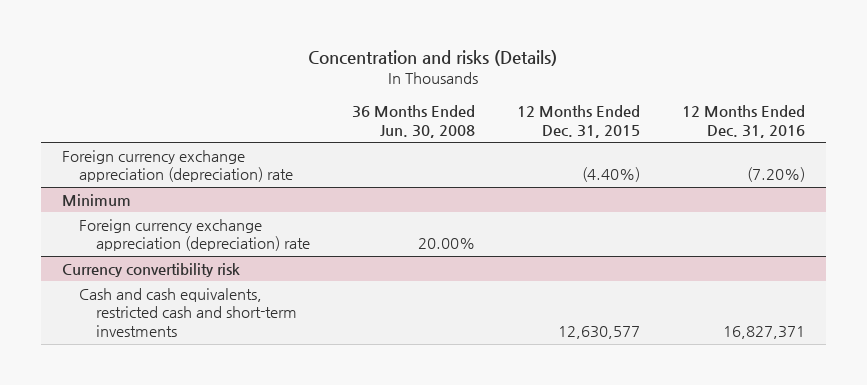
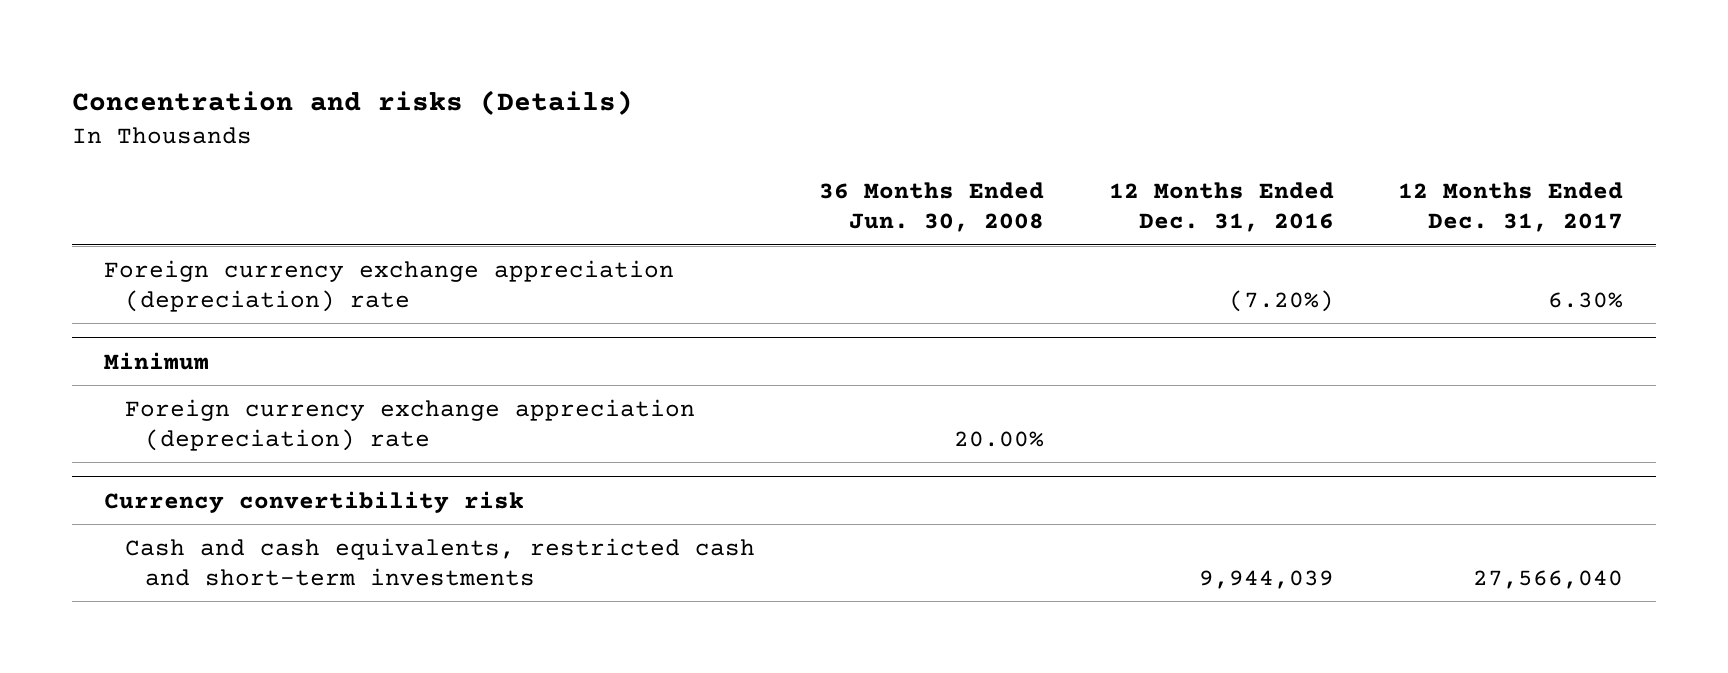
[517,104,641,138] 12 Months Ended Dec. 31, 2015 -> none
none -> [1398,182,1624,233] 12 Months Ended Dec. 31, 2017
[723,326,806,340] 16,827,371 -> [1198,569,1334,589] 9,944,039

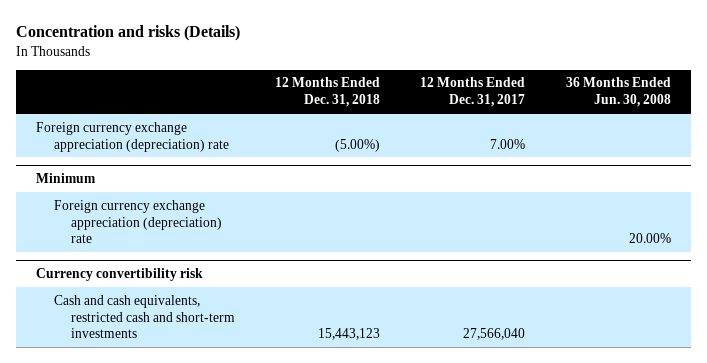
[1108,182,1334,233] 12 Months Ended Dec. 31, 2016 -> none
none -> [275,77,381,108] 12 Months Ended Dec. 31, 2018
[1548,291,1624,308] 6.30% -> [490,138,526,149] 7.00%

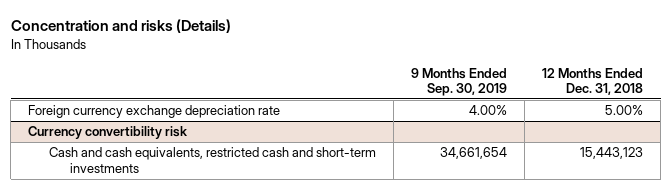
[420,77,526,108] 12 Months Ended Dec. 31, 2017 -> none
[565,77,671,108] 36 Months Ended Jun. 30, 2008 -> none
none -> [410,67,507,96] 9 Months Ended Sep. 30, 2019
[36,173,97,184] Minimum -> none
[53,199,222,244] Foreign currency exchange appreciation (depreciation) rate -> none
[36,121,229,152] Foreign currency exchange appreciation (depreciation) rate -> [28,105,281,119] Foreign currency exchange depreciation rate
[335,138,381,152] (5.00%) -> [605,105,644,116] 5.00%

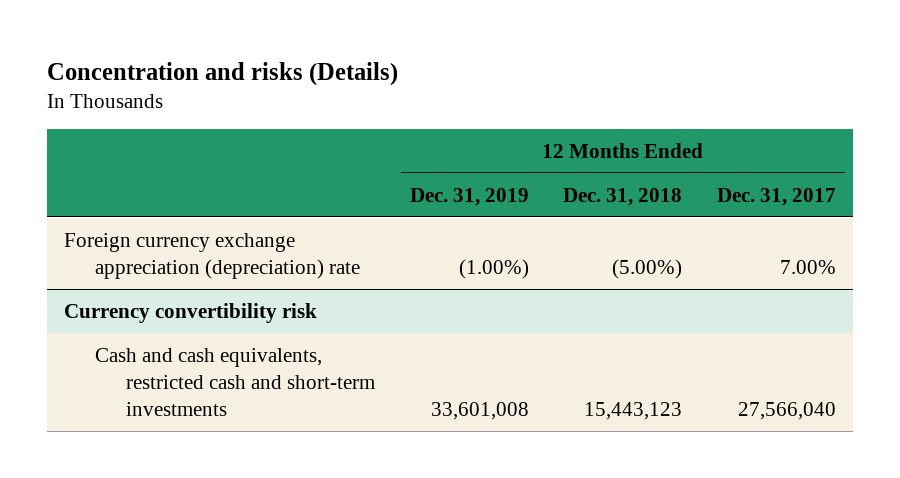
[410,67,507,96] 9 Months Ended Sep. 30, 2019 -> none
none -> [409,187,529,206] Dec. 31, 2019
none -> [716,187,836,206] Dec. 31, 2017
[28,105,281,119] Foreign currency exchange depreciation rate -> [64,232,361,279] Foreign currency exchange appreciation (depreciation) rate
[605,105,644,116] 5.00% -> [612,258,683,279] (5.00%)

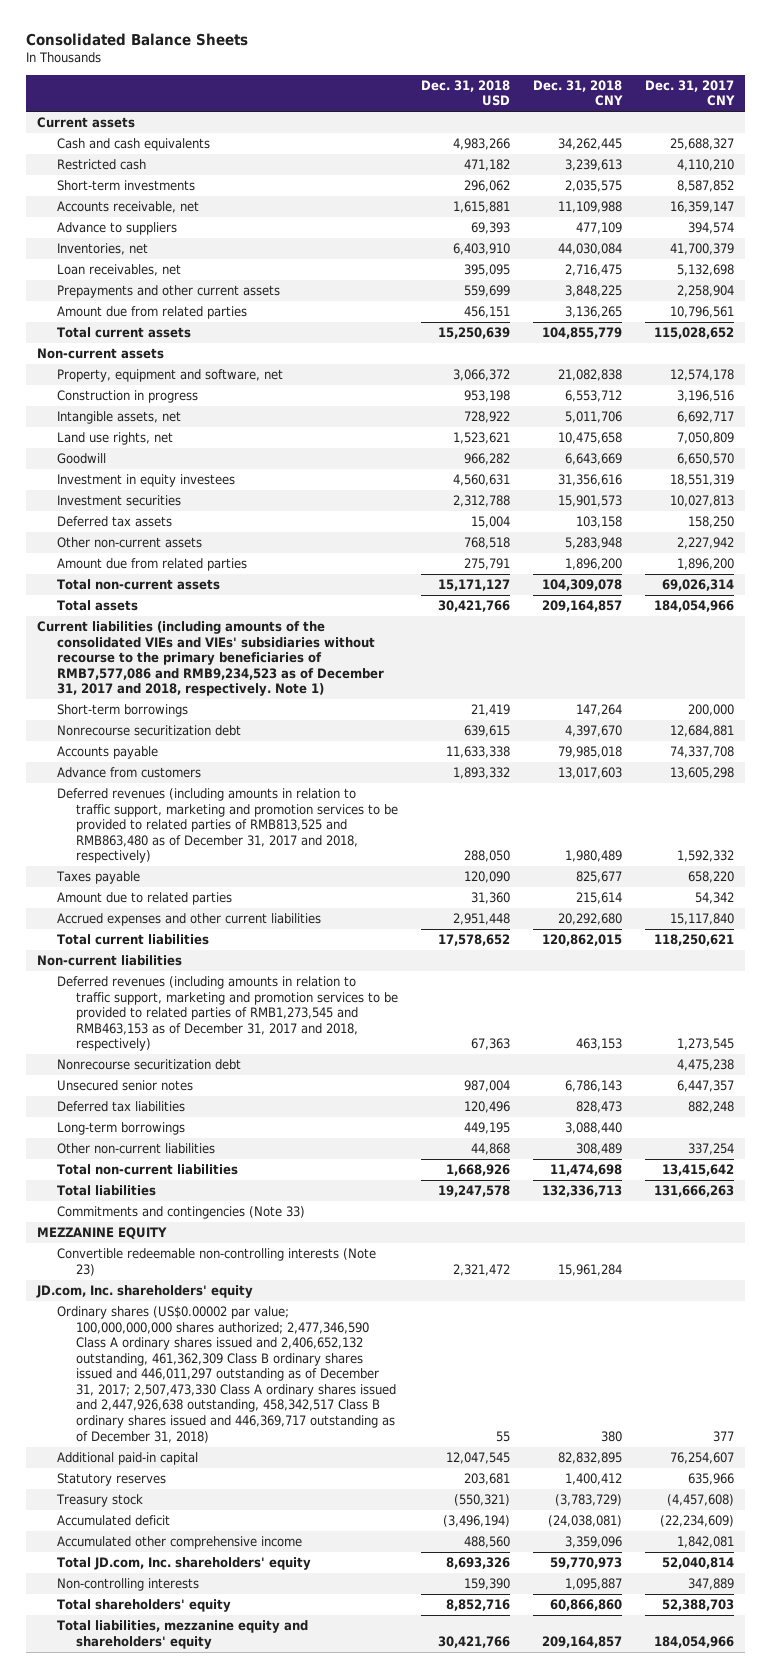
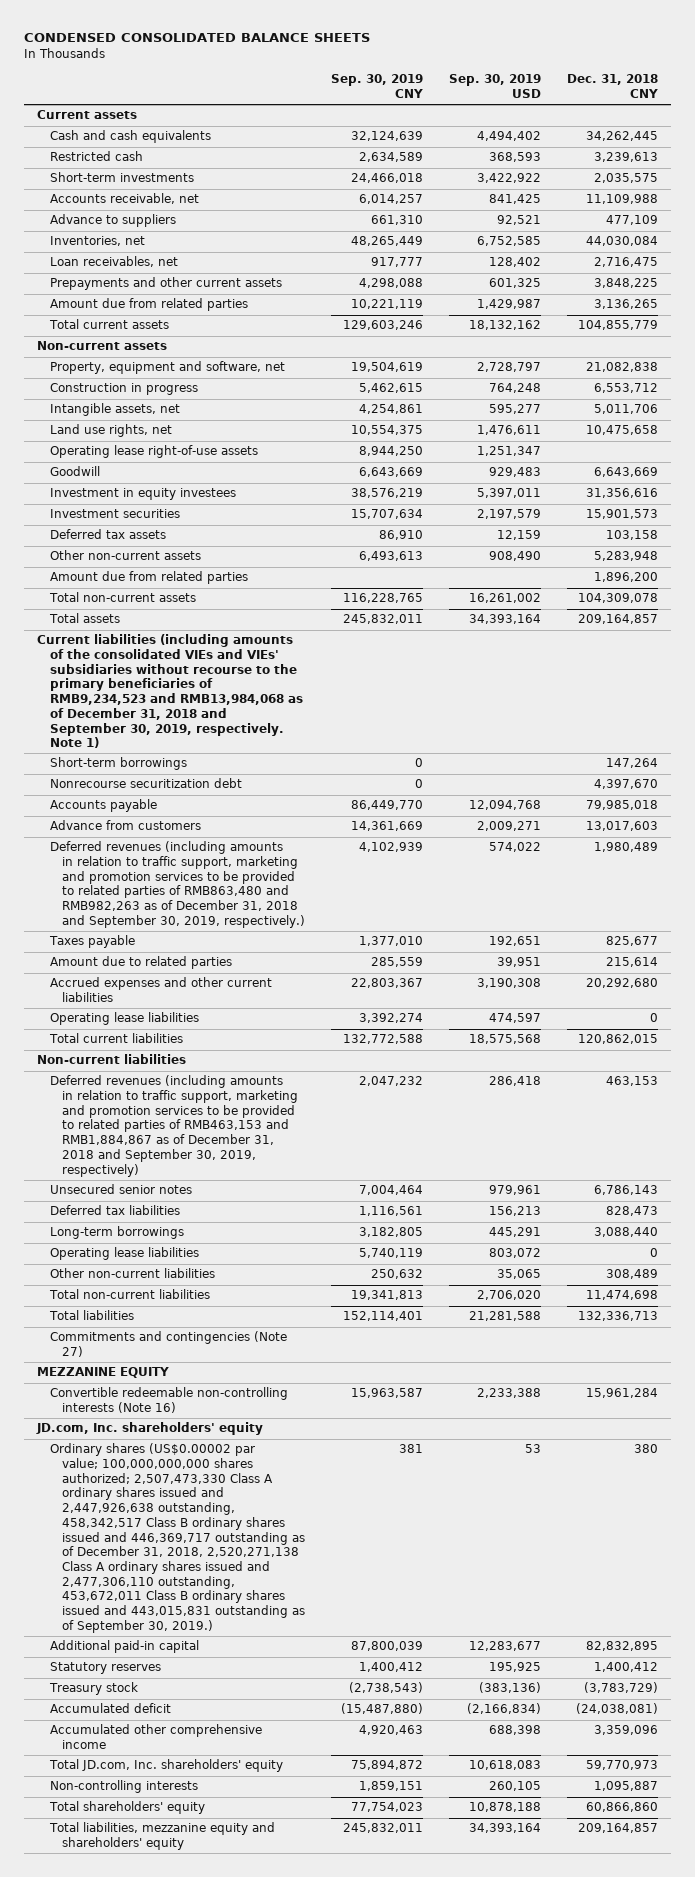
[25,33,248,47] Consolidated Balance Sheets -> [24,33,371,43] CONDENSED CONSOLIDATED BALANCE SHEETS
[421,79,511,107] Dec. 31, 2018 USD -> none
[644,79,735,107] Dec. 31, 2017 CNY -> none
none -> [331,74,424,99] Sep. 30, 2019 CNY
none -> [449,74,542,99] Sep. 30, 2019 USD
none -> [49,445,258,459] Operating lease right-of-use assets
[37,621,384,697] Current liabilities (including amounts of the consolidated VIEs and VIEs' subsidiaries without recourse to the primary beneficiaries of RMB7,577,086 and RMB9,234,523 as of December 31, 2017 and 2018, respectively. Note 1) -> [37,634,303,749] Current liabilities (including amounts of the consolidated VIEs and VIEs' subsidiaries without recourse to the primary beneficiaries of RMB9,234,523 and RMB13,984,068 as of December 31, 2018 and September 30, 2019, respectively. Note 1)
[56,788,399,864] Deferred revenues (including amounts in relation to traffic support, marketing and promotion services to be provided to related parties of RMB813,525 and RMB863,480 as of December 31, 2017 and 2018, respectively) -> [49,841,306,928] Deferred revenues (including amounts in relation to traffic support, marketing and promotion services to be provided to related parties of RMB863,480 and RMB982,263 as of December 31, 2018 and September 30, 2019, respectively.)
none -> [49,1012,199,1026] Operating lease liabilities
[56,1059,241,1071] Nonrecourse securitization debt -> none
[56,976,399,1052] Deferred revenues (including amounts in relation to traffic support, marketing and promotion services to be provided to related parties of RMB1,273,545 and RMB463,153 as of December 31, 2017 and 2018, respectively) -> [49,1075,299,1177] Deferred revenues (including amounts in relation to traffic support, marketing and promotion services to be provided to related parties of RMB463,153 and RMB1,884,867 as of December 31, 2018 and September 30, 2019, respectively)
none -> [49,1247,199,1261] Operating lease liabilities
[56,1206,305,1220] Commitments and contingencies (Note 33) -> [49,1331,287,1358] Commitments and contingencies (Note 27)
[56,1248,376,1276] Convertible redeemable non-controlling interests (Note 23) -> [49,1387,288,1414] Convertible redeemable non-controlling interests (Note 16)
[56,1306,397,1443] Ordinary shares (US$0.00002 par value; 100,000,000,000 shares authorized; 2,477,346,590 Class A ordinary shares issued and 2,406,652,132 outstanding, 461,362,309 Class B ordinary shares issued and 446,011,297 outstanding as of December 31, 2017; 2,507,473,330 Class A ordinary shares issued and 2,447,926,638 outstanding, 458,342,517 Class B ordinary shares issued and 446,369,717 outstanding as of December 31, 2018) -> [49,1443,306,1633] Ordinary shares (US$0.00002 par value; 100,000,000,000 shares authorized; 2,507,473,330 Class A ordinary shares issued and 2,447,926,638 outstanding, 458,342,517 Class B ordinary shares issued and 446,369,717 outstanding as of December 31, 2018, 2,520,271,138 Class A ordinary shares issued and 2,477,306,110 outstanding, 453,672,011 Class B ordinary shares issued and 443,015,831 outstanding as of September 30, 2019.)

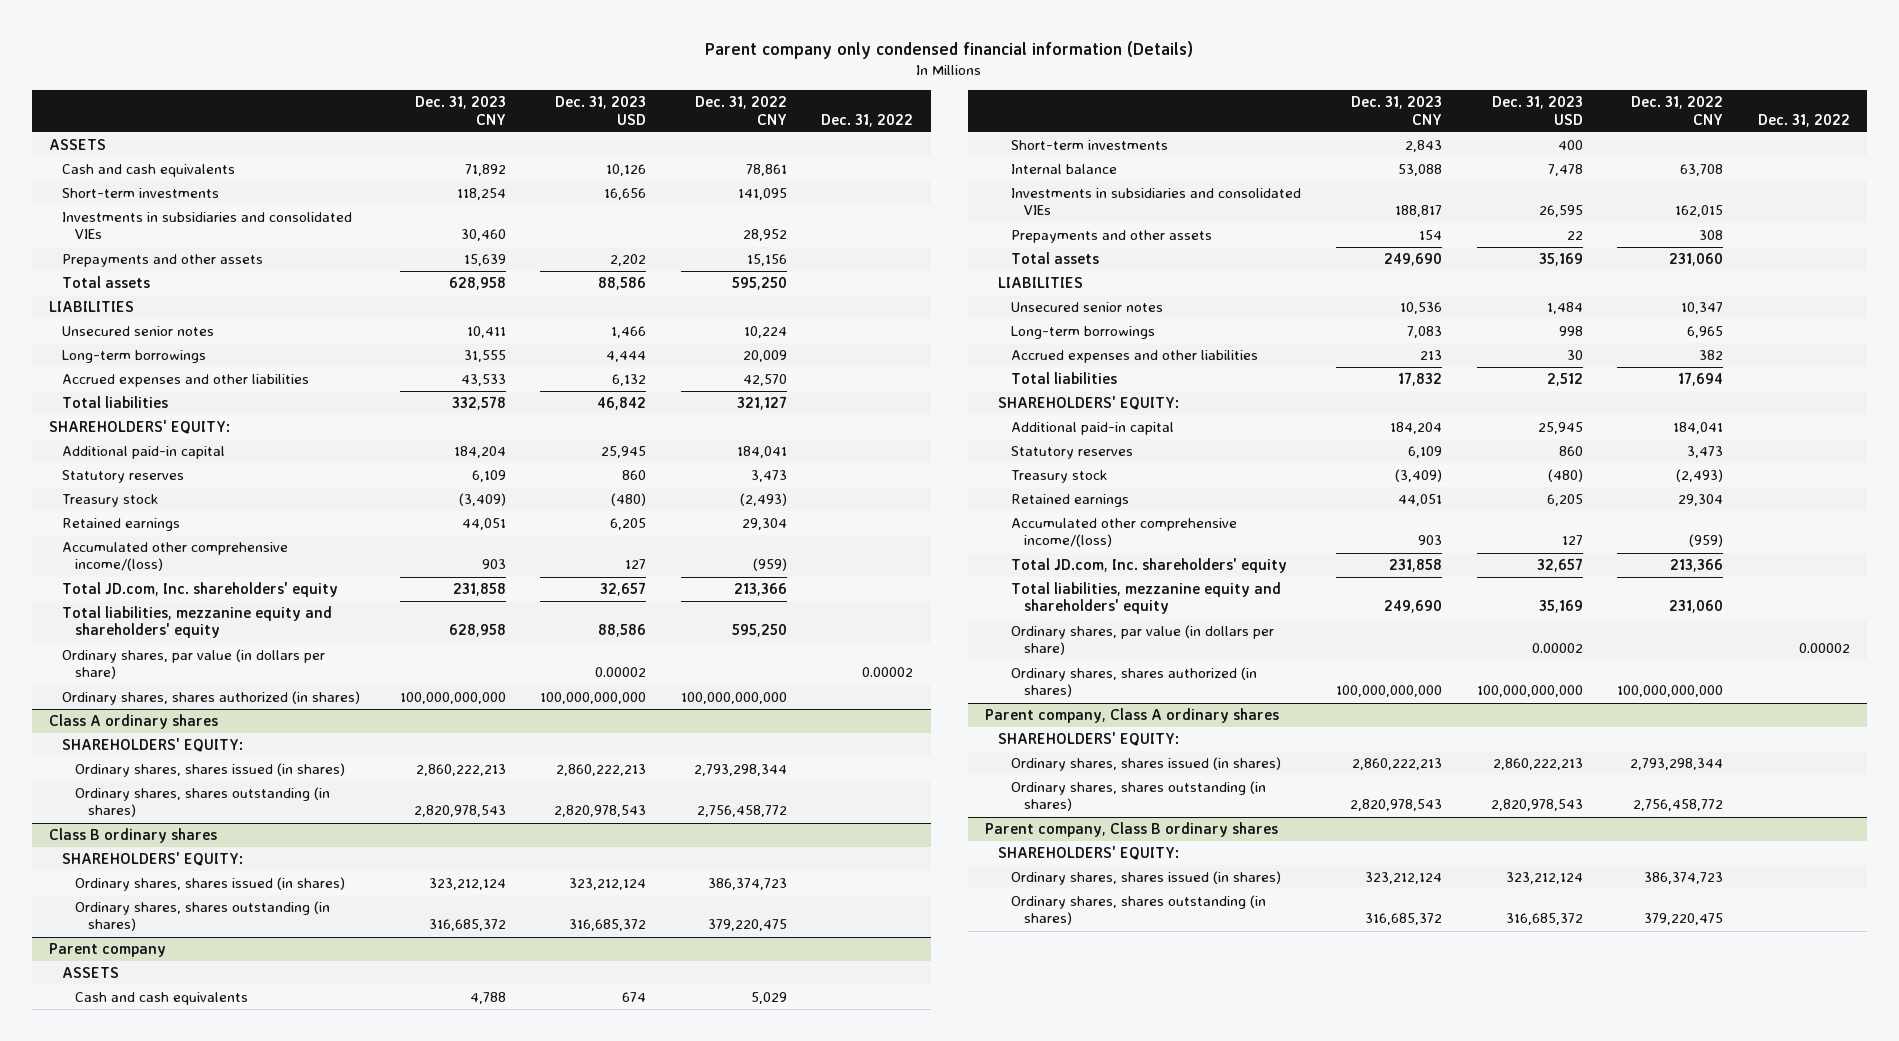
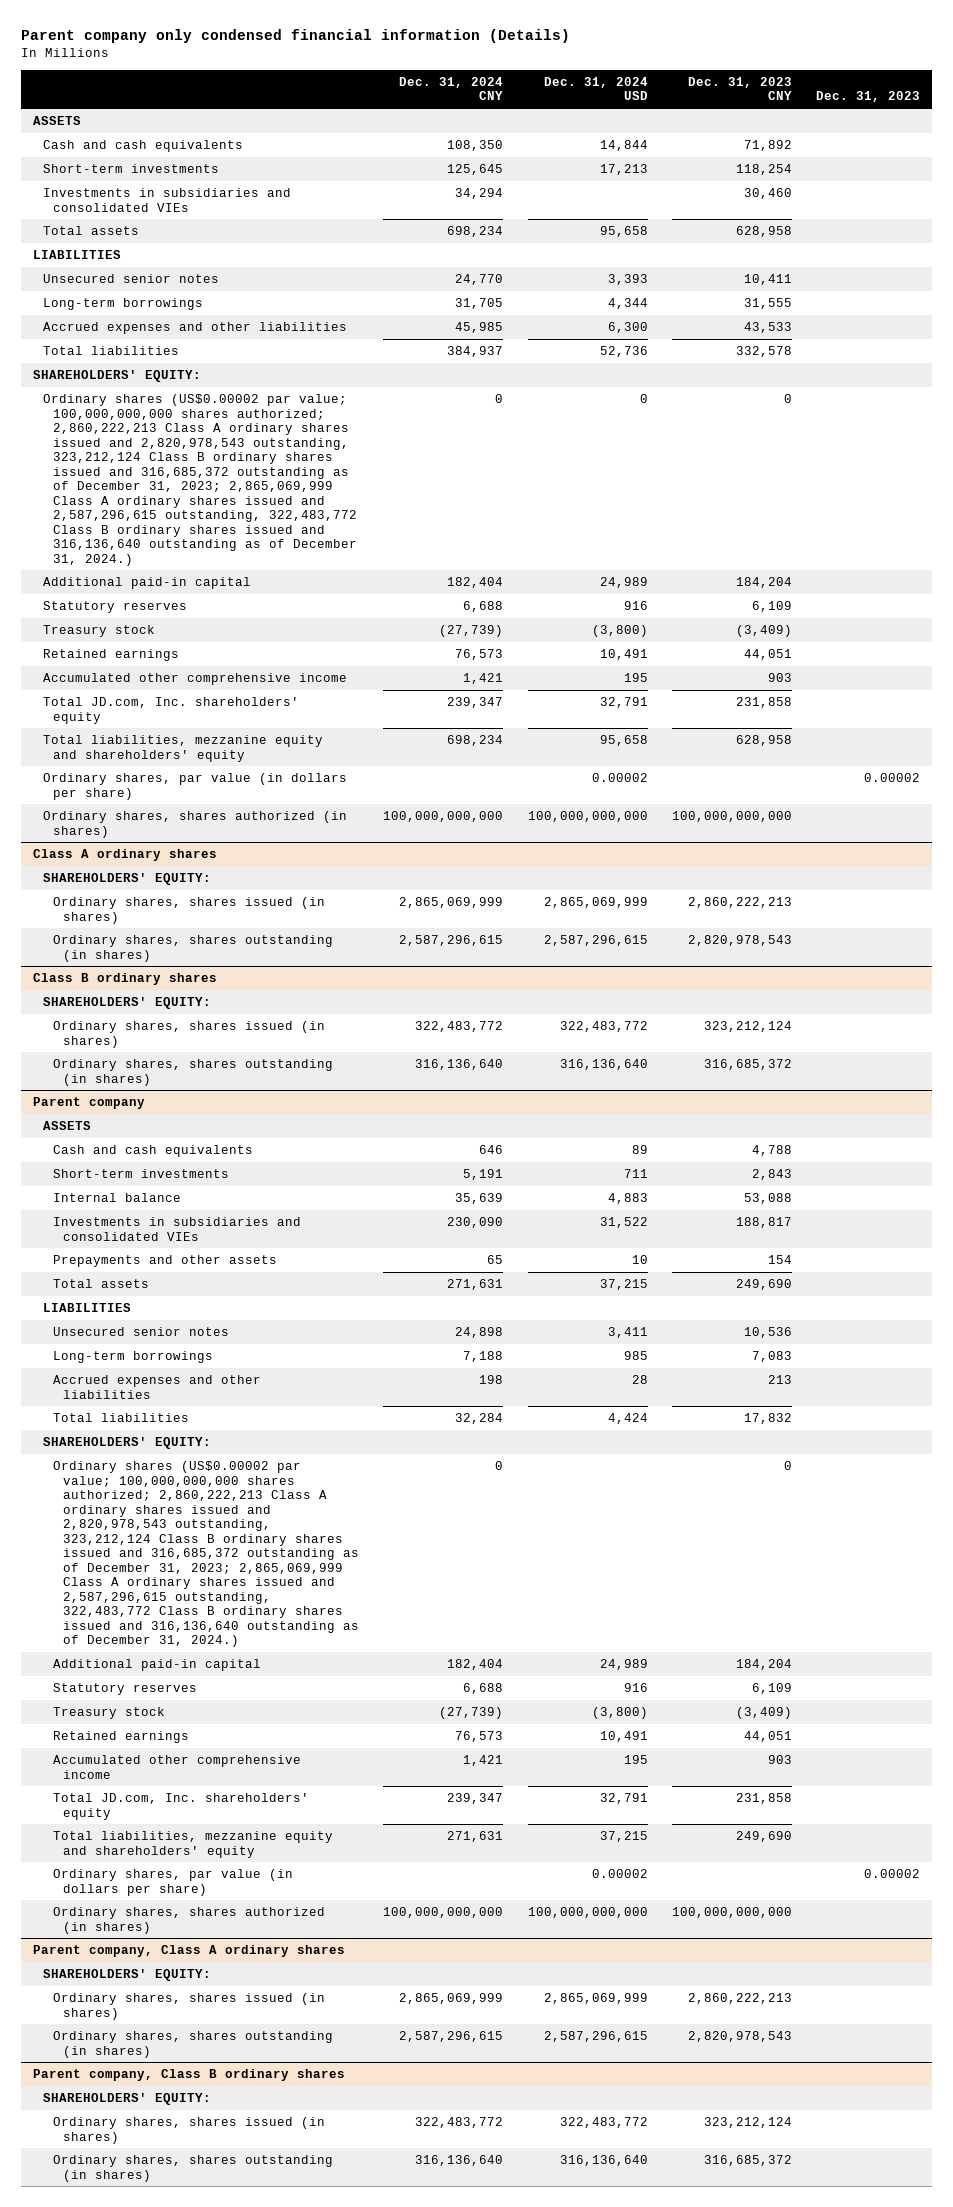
[555,96,647,125] Dec. 31, 2023 USD -> none
[694,96,787,125] Dec. 31, 2022 CNY -> none
[821,113,914,127] Dec. 31, 2022 -> none
none -> [399,76,504,101] Dec. 31, 2024 CNY
none -> [543,76,648,101] Dec. 31, 2024 USD
none -> [815,91,920,103] Dec. 31, 2023
[62,254,264,268] Prepayments and other assets -> none
none -> [43,394,358,566] Ordinary shares (US$0.00002 par value; 100,000,000,000 shares authorized; 2,860,222,213 Class A ordinary shares issued and 2,820,978,543 outstanding, 323,212,124 Class B ordinary shares issued and 316,685,372 outstanding as of December 31, 2023; 2,865,069,999 Class A ordinary shares issued and 2,587,296,615 outstanding, 322,483,772 Class B ordinary shares issued and 316,136,640 outstanding as of December 31, 2024.)
[62,542,289,572] Accumulated other comprehensive income/(loss) -> [43,673,348,686] Accumulated other comprehensive income
none -> [53,1461,360,1648] Ordinary shares (US$0.00002 par value; 100,000,000,000 shares authorized; 2,860,222,213 Class A ordinary shares issued and 2,820,978,543 outstanding, 323,212,124 Class B ordinary shares issued and 316,685,372 outstanding as of December 31, 2023; 2,865,069,999 Class A ordinary shares issued and 2,587,296,615 outstanding, 322,483,772 Class B ordinary shares issued and 316,136,640 outstanding as of December 31, 2024.)
[1011,518,1238,548] Accumulated other comprehensive income/(loss) -> [53,1755,302,1779] Accumulated other comprehensive income

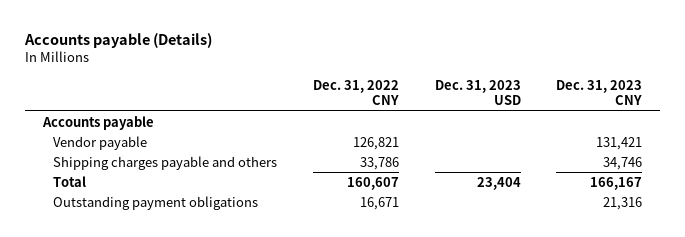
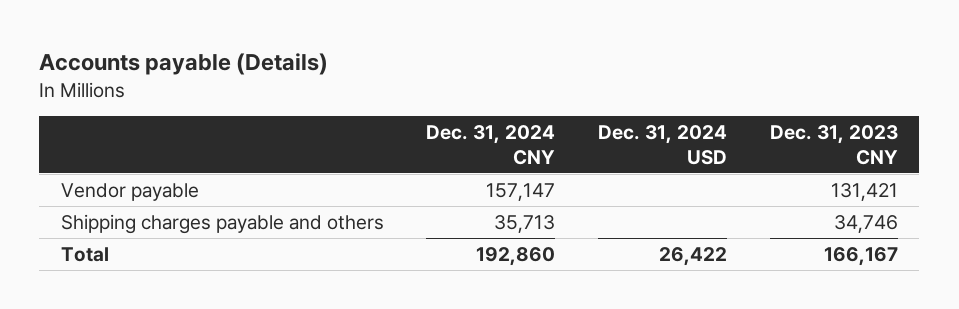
[313,79,400,106] Dec. 31, 2022 CNY -> none
[434,79,521,106] Dec. 31, 2023 USD -> none
none -> [426,125,556,166] Dec. 31, 2024 CNY
none -> [598,125,728,166] Dec. 31, 2024 USD
[42,115,155,130] Accounts payable -> none
[53,195,259,210] Outstanding payment obligations -> none

